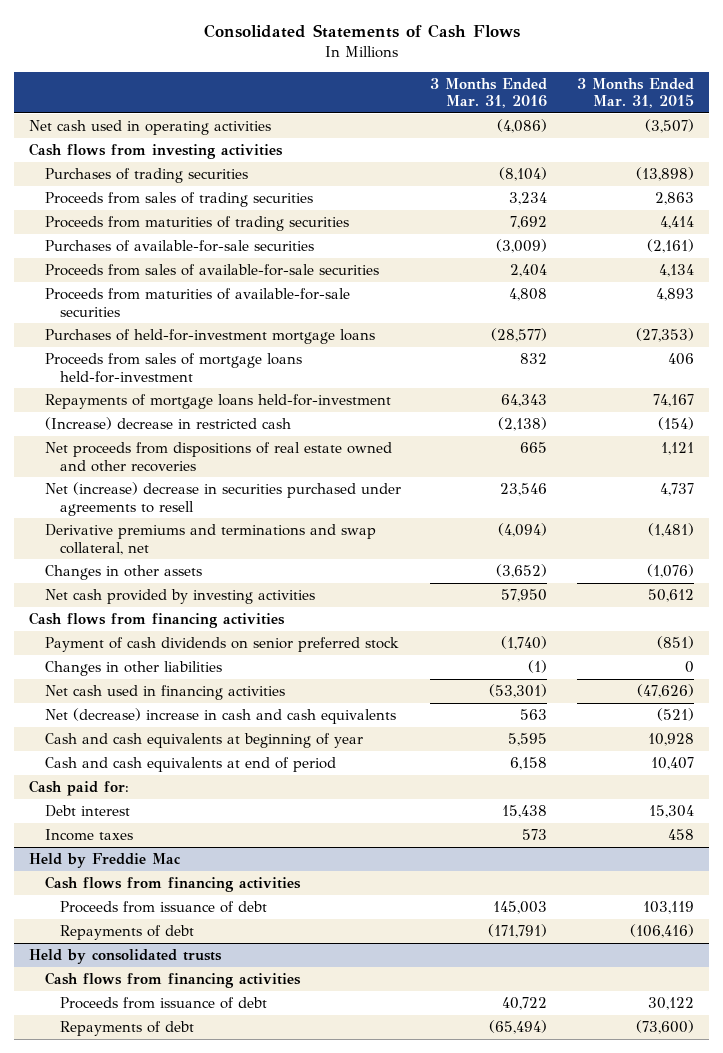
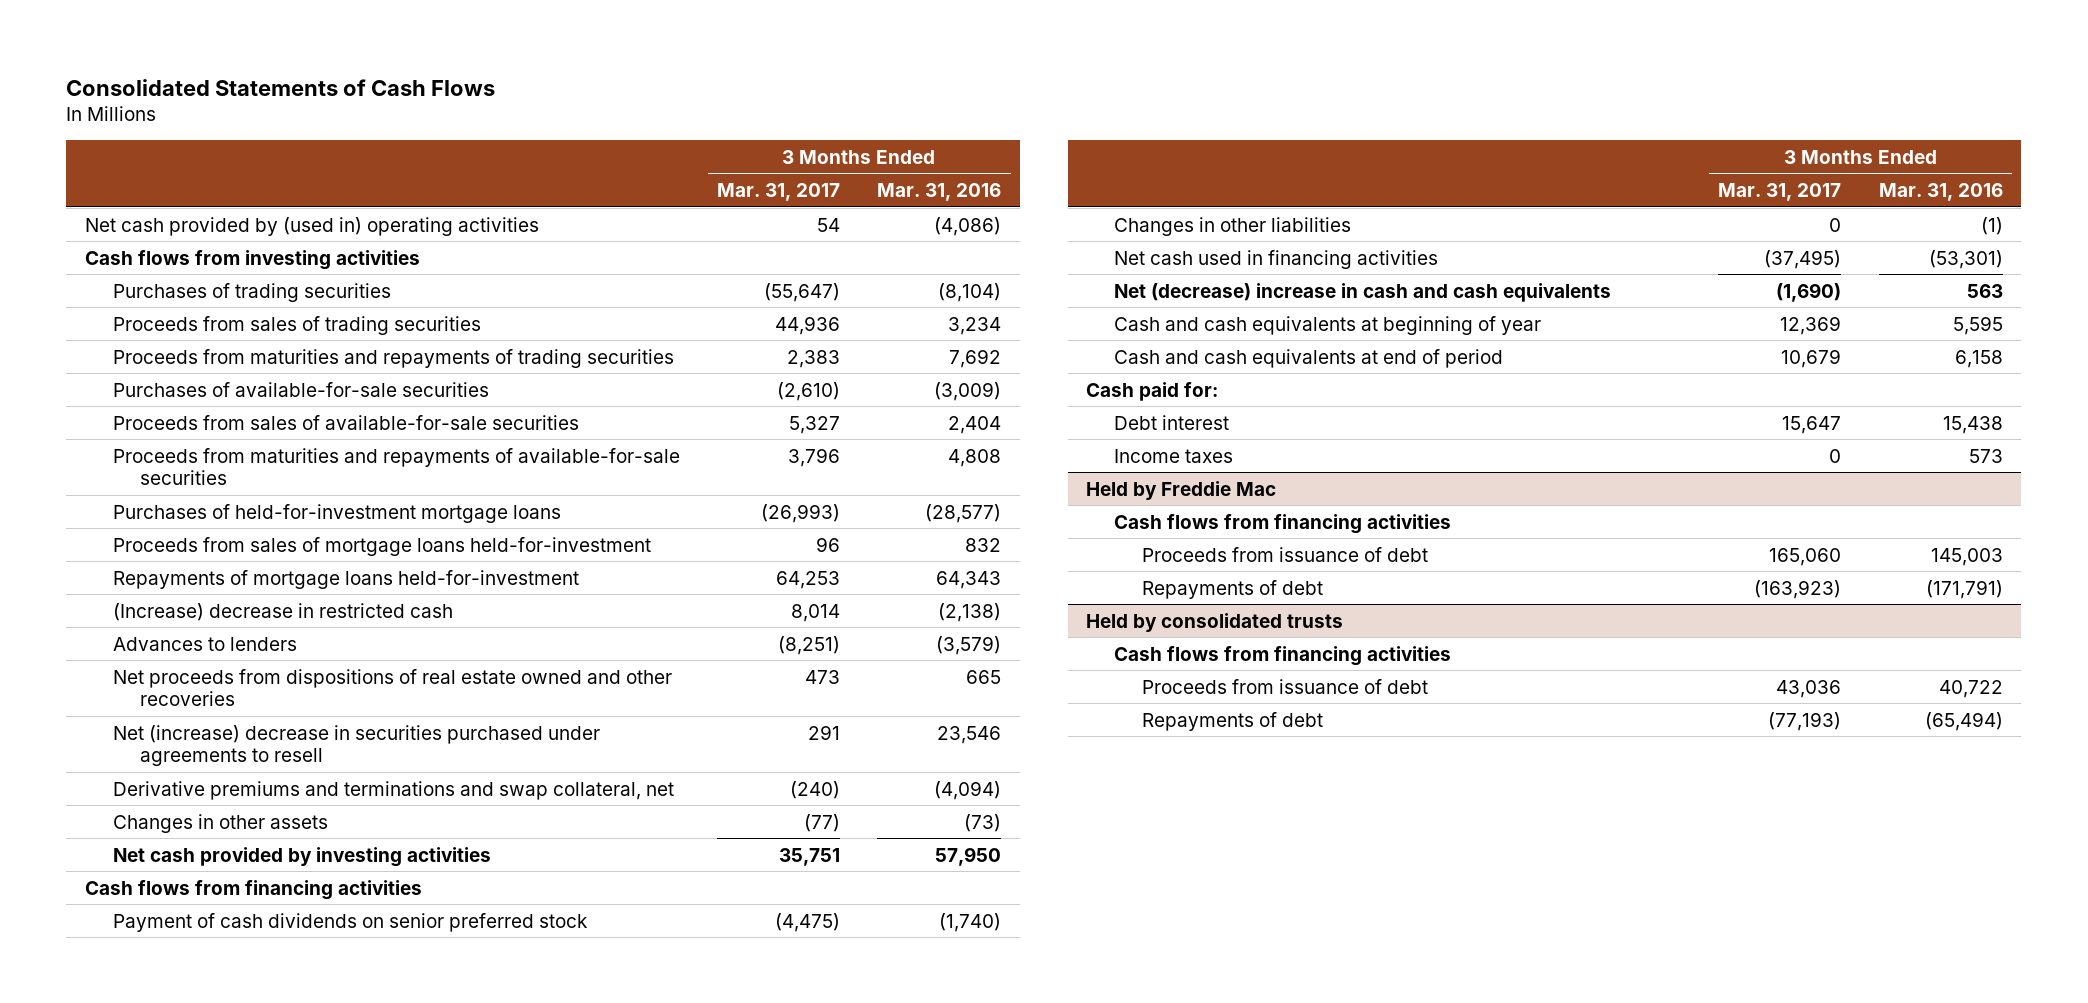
[577,77,695,109] 3 Months Ended Mar. 31, 2015 -> none
none -> [716,183,840,202] Mar. 31, 2017
[28,119,271,135] Net cash used in operating activities -> [84,216,539,236] Net cash provided by (used in) operating activities
[44,215,349,231] Proceeds from maturities of trading securities -> [112,348,674,368] Proceeds from maturities and repayments of trading securities
[44,287,350,317] Proceeds from maturities of available-for-sale securities -> [112,447,680,486] Proceeds from maturities and repayments of available-for-sale securities
none -> [112,636,297,651] Advances to lenders
[496,563,548,578] (3,652) -> [964,813,1002,832] (73)

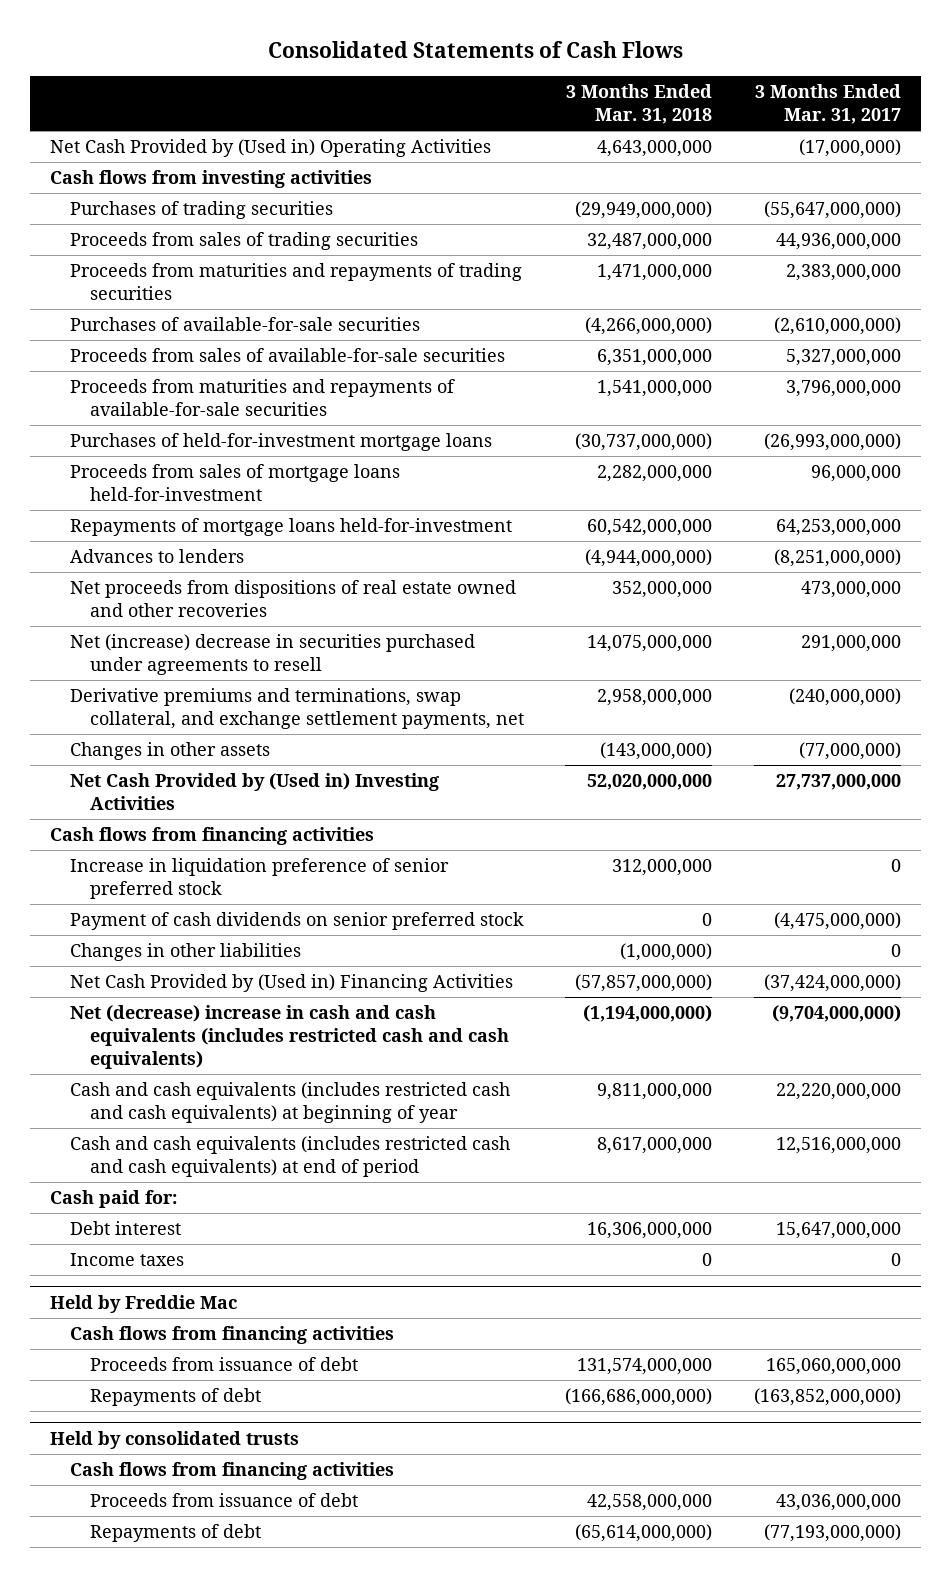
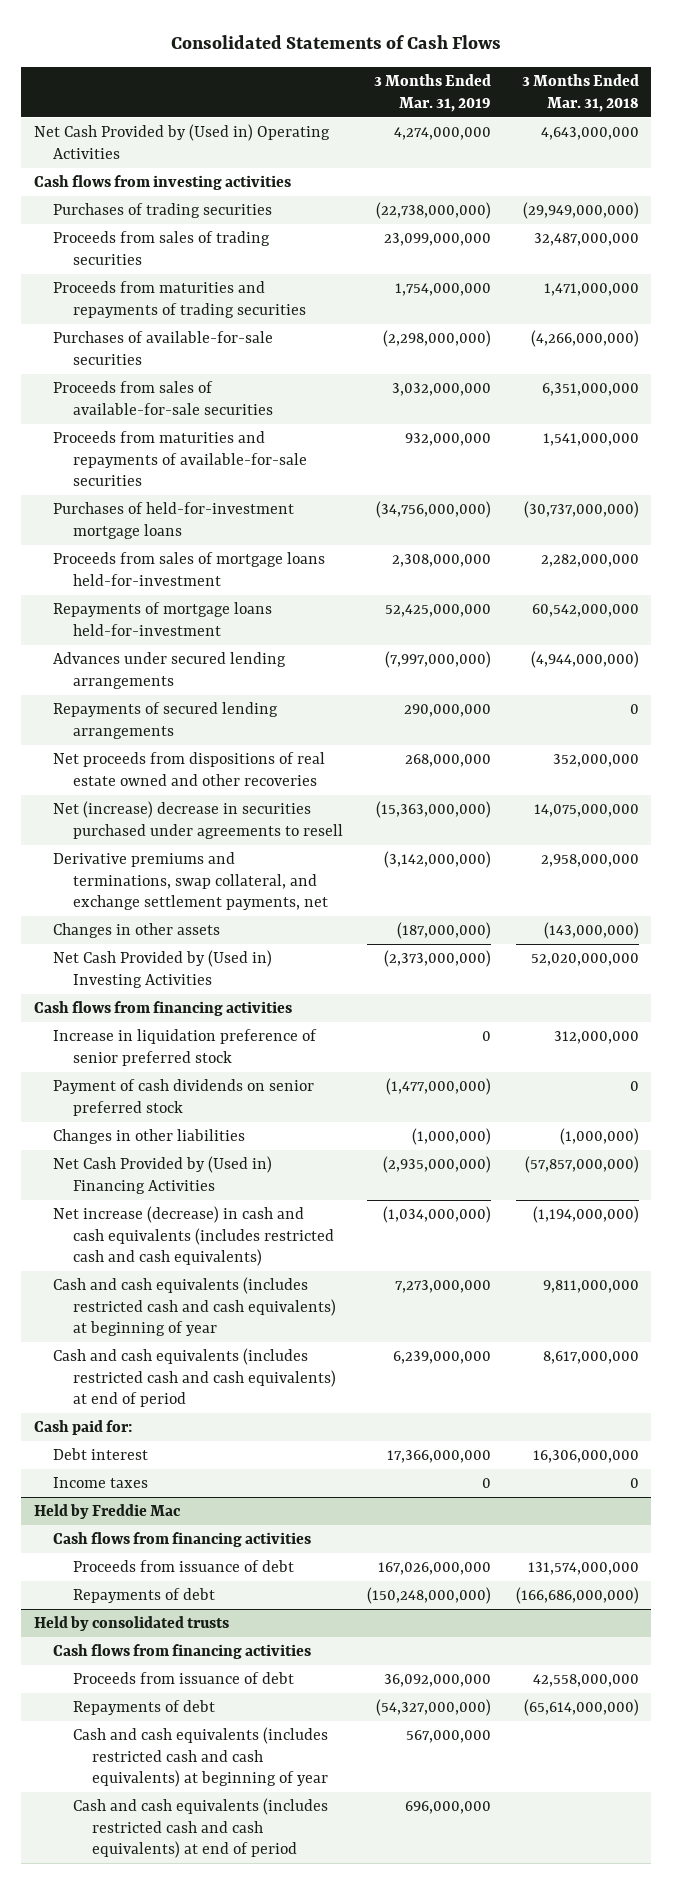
[754,84,901,125] 3 Months Ended Mar. 31, 2017 -> none
none -> [374,74,492,112] 3 Months Ended Mar. 31, 2019
[70,549,245,564] Advances to lenders -> [53,652,287,689] Advances under secured lending arrangements
none -> [53,702,279,739] Repayments of secured lending arrangements
[70,1005,510,1070] Net (decrease) increase in cash and cash equivalents (includes restricted cash and cash equivalents) -> [53,1206,334,1267] Net increase (decrease) in cash and cash equivalents (includes restricted cash and cash equivalents)
none -> [72,1727,329,1788] Cash and cash equivalents (includes restricted cash and cash equivalents) at beginning of year
none -> [72,1798,328,1859] Cash and cash equivalents (includes restricted cash and cash equivalents) at end of period

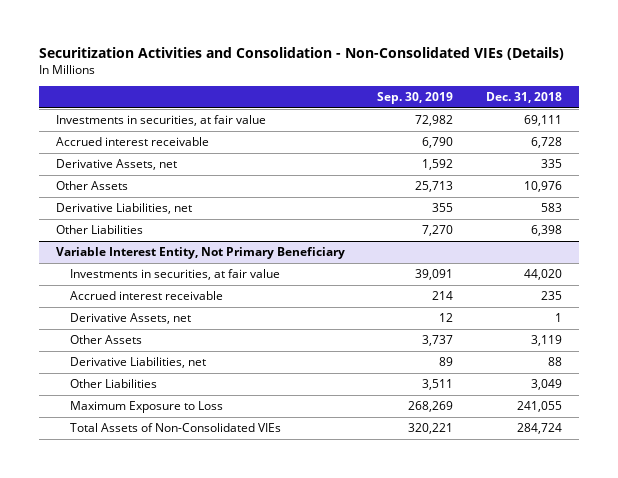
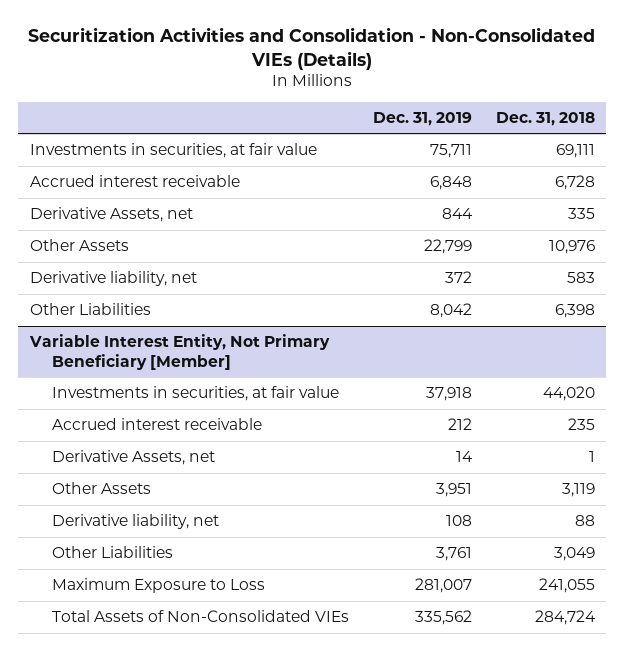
[377,92,454,105] Sep. 30, 2019 -> none
none -> [372,111,472,126] Dec. 31, 2019
[55,203,192,215] Derivative Liabilities, net -> [30,271,198,287] Derivative liability, net
[55,247,345,260] Variable Interest Entity, Not Primary Beneficiary -> [29,334,331,370] Variable Interest Entity, Not Primary Beneficiary [Member]
[70,357,207,369] Derivative Liabilities, net -> [52,514,220,530] Derivative liability, net

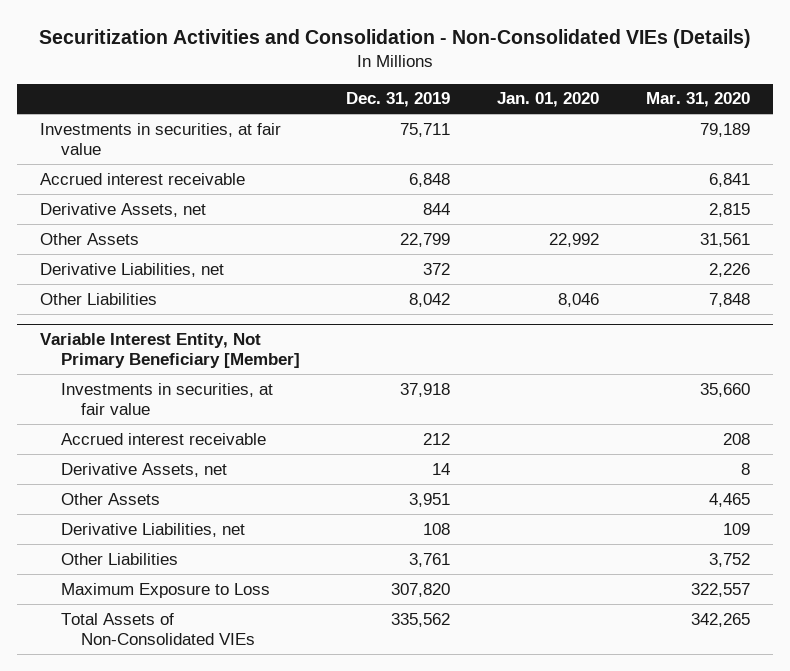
[495,111,595,126] Dec. 31, 2018 -> none
none -> [497,92,600,108] Jan. 01, 2020
none -> [645,92,750,108] Mar. 31, 2020
[30,271,198,287] Derivative liability, net -> [40,262,225,277] Derivative Liabilities, net
[52,514,220,530] Derivative liability, net -> [60,522,245,537] Derivative Liabilities, net
[414,578,472,594] 281,007 -> [391,582,451,597] 307,820

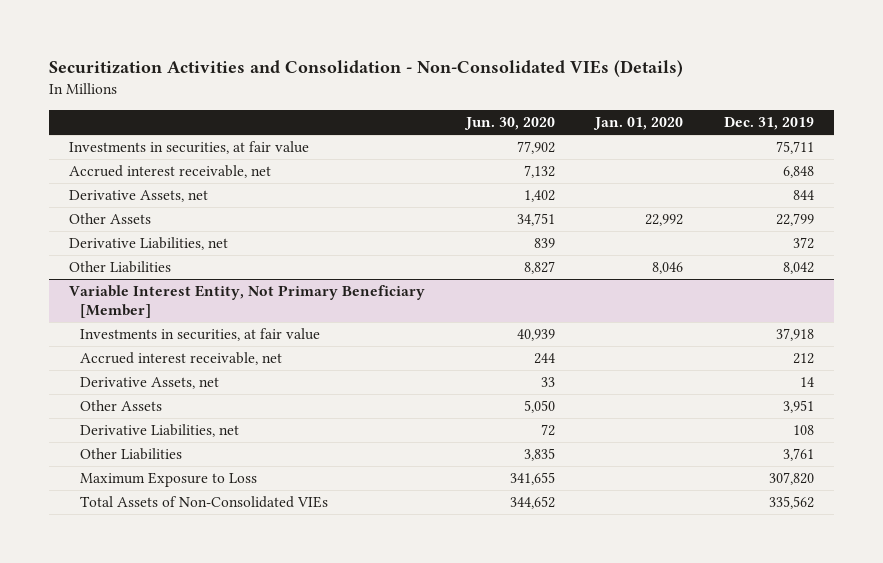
[645,92,750,108] Mar. 31, 2020 -> none
none -> [463,117,555,131] Jun. 30, 2020
[40,172,246,185] Accrued interest receivable -> [68,165,271,179] Accrued interest receivable, net
[60,432,266,445] Accrued interest receivable -> [80,352,283,366] Accrued interest receivable, net

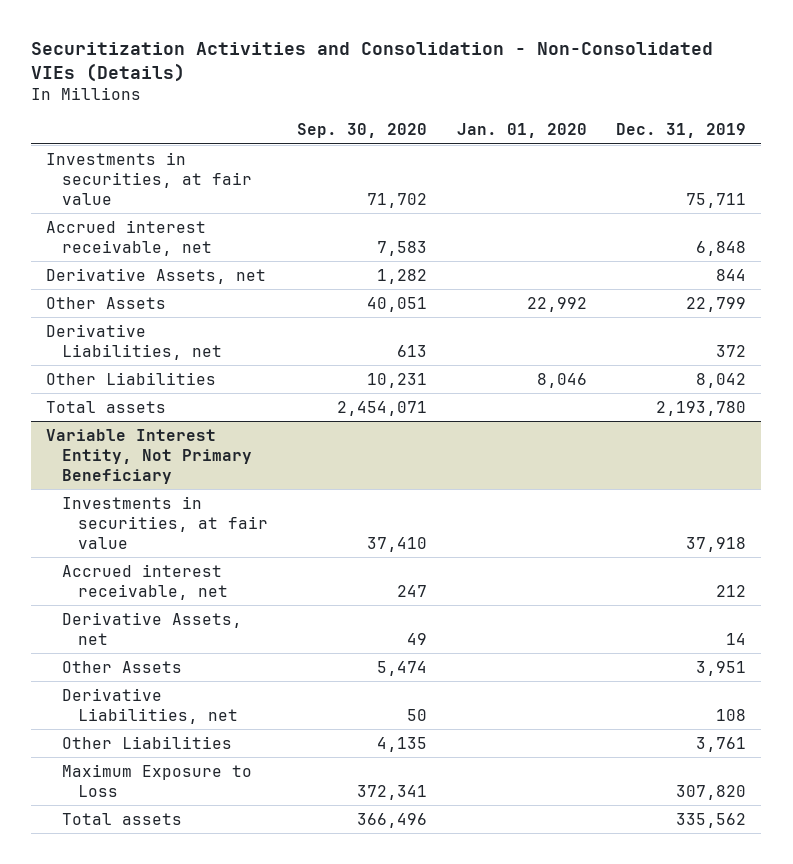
[463,117,555,131] Jun. 30, 2020 -> none
none -> [297,123,428,139] Sep. 30, 2020
none -> [46,400,167,413] Total assets
[68,285,425,318] Variable Interest Entity, Not Primary Beneficiary [Member] -> [46,428,252,484] Variable Interest Entity, Not Primary Beneficiary
[80,496,329,509] Total Assets of Non-Consolidated VIEs -> [61,812,182,825] Total assets

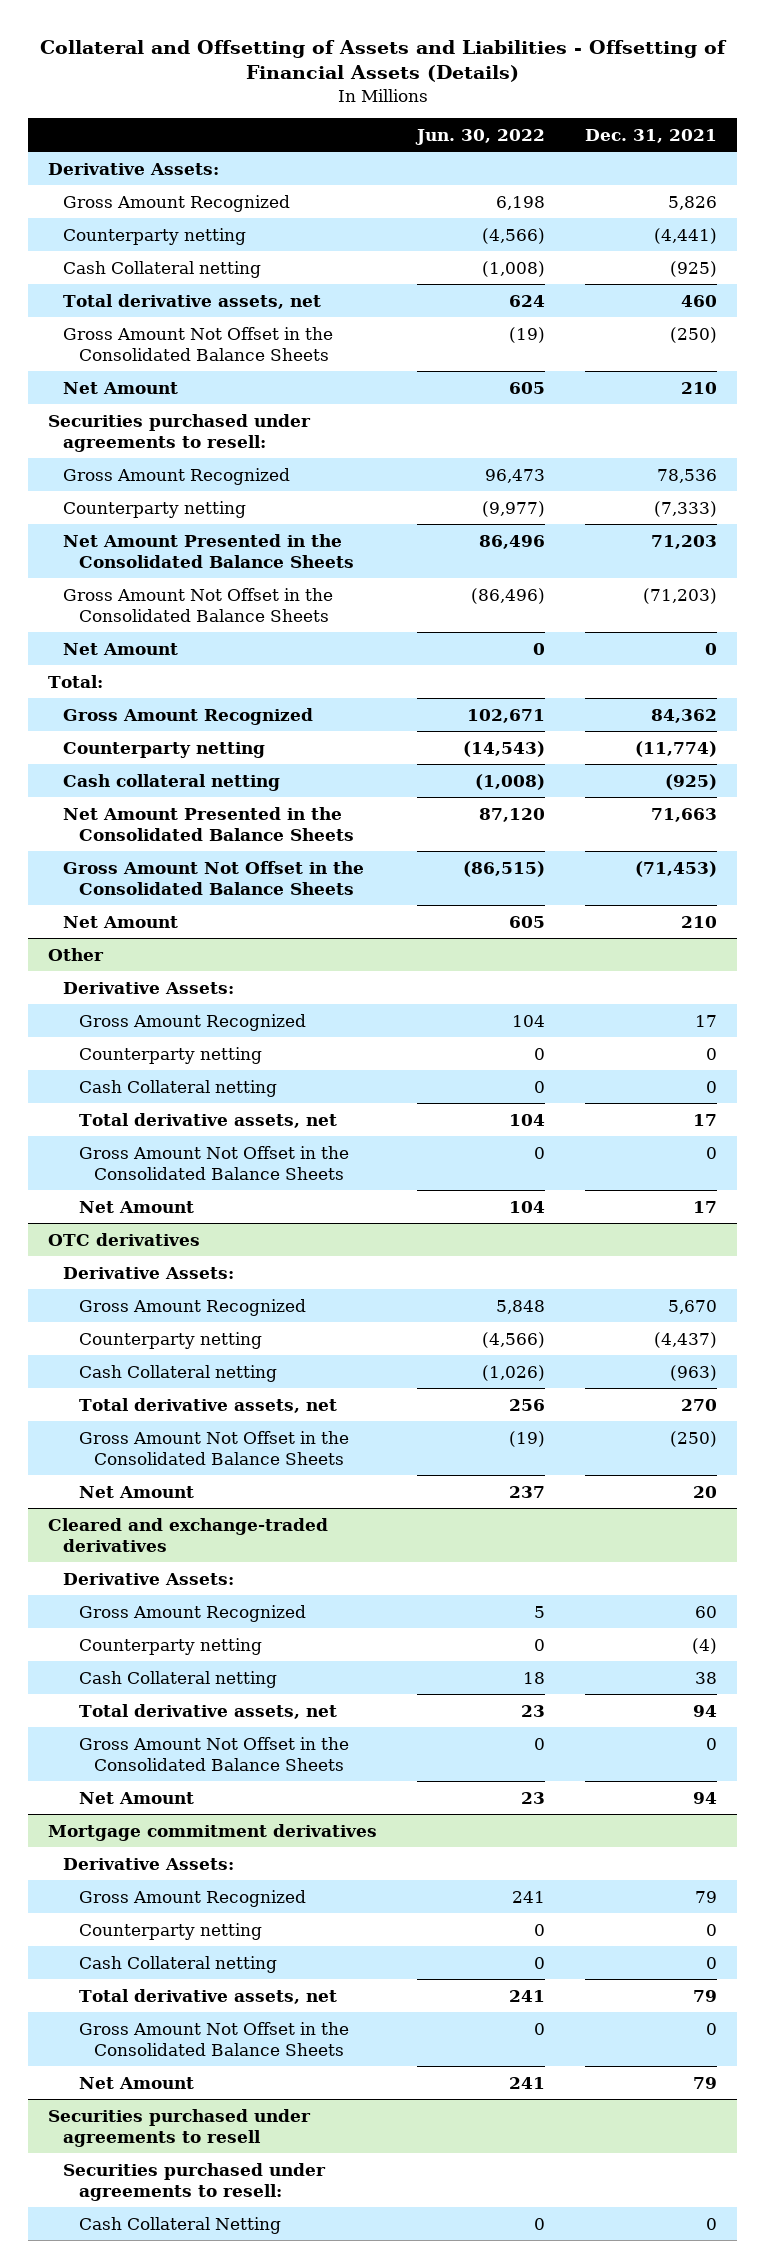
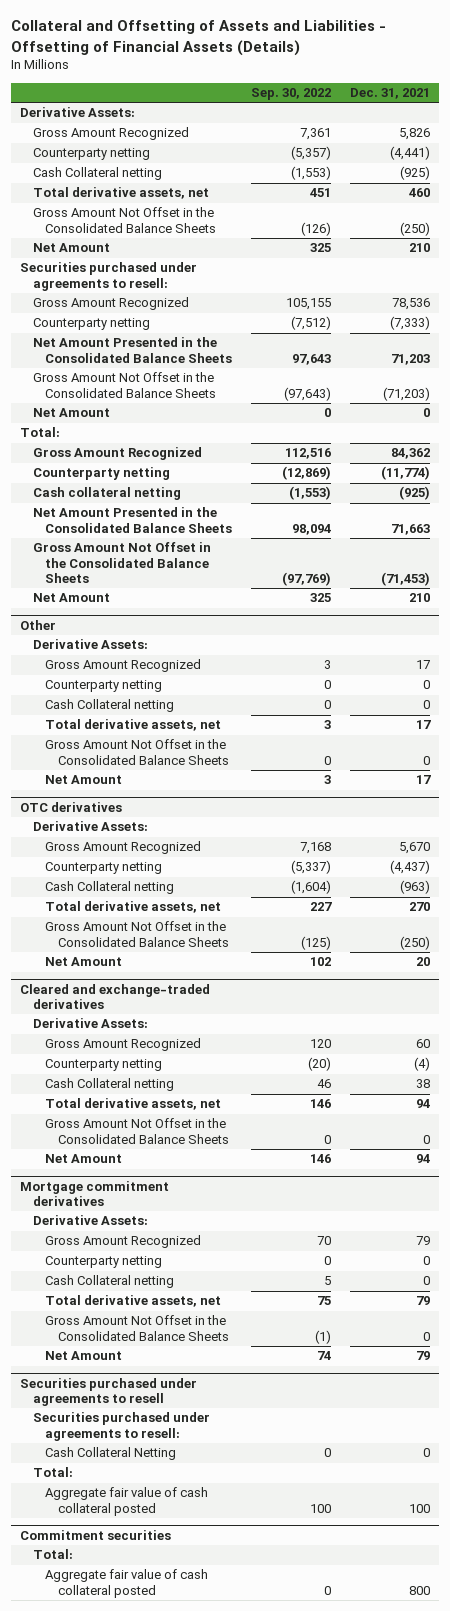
[415,128,546,145] Jun. 30, 2022 -> none
none -> [251,88,332,101] Sep. 30, 2022
none -> [32,1467,73,1478] Total:
none -> [45,1487,209,1516] Aggregate fair value of cash collateral posted
none -> [20,1530,172,1541] Commitment securities
none -> [32,1549,73,1560] Total:
none -> [45,1569,209,1598] Aggregate fair value of cash collateral posted

